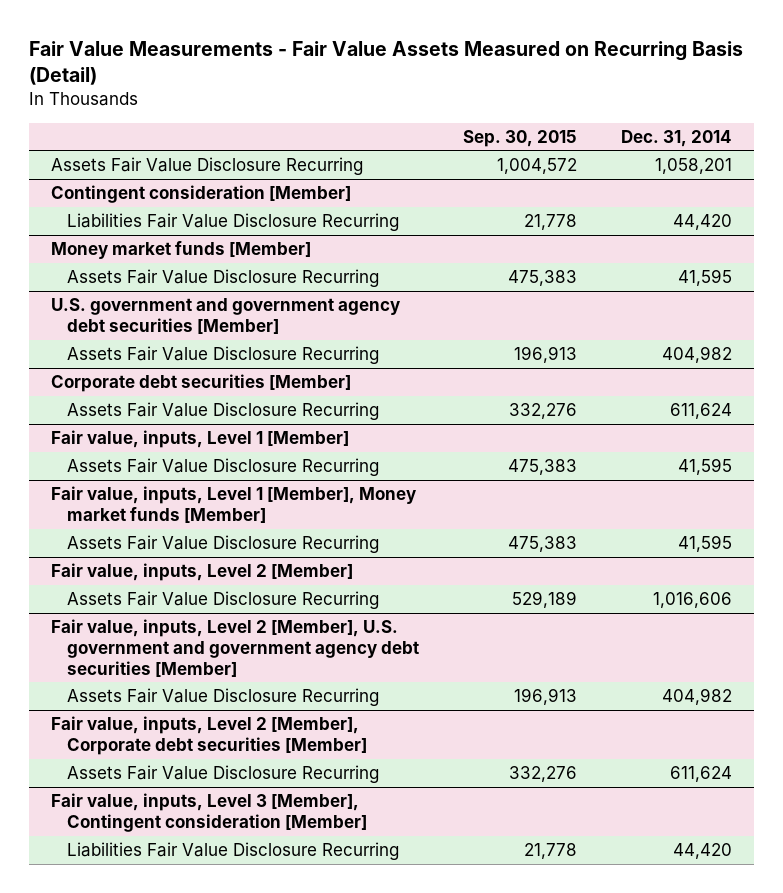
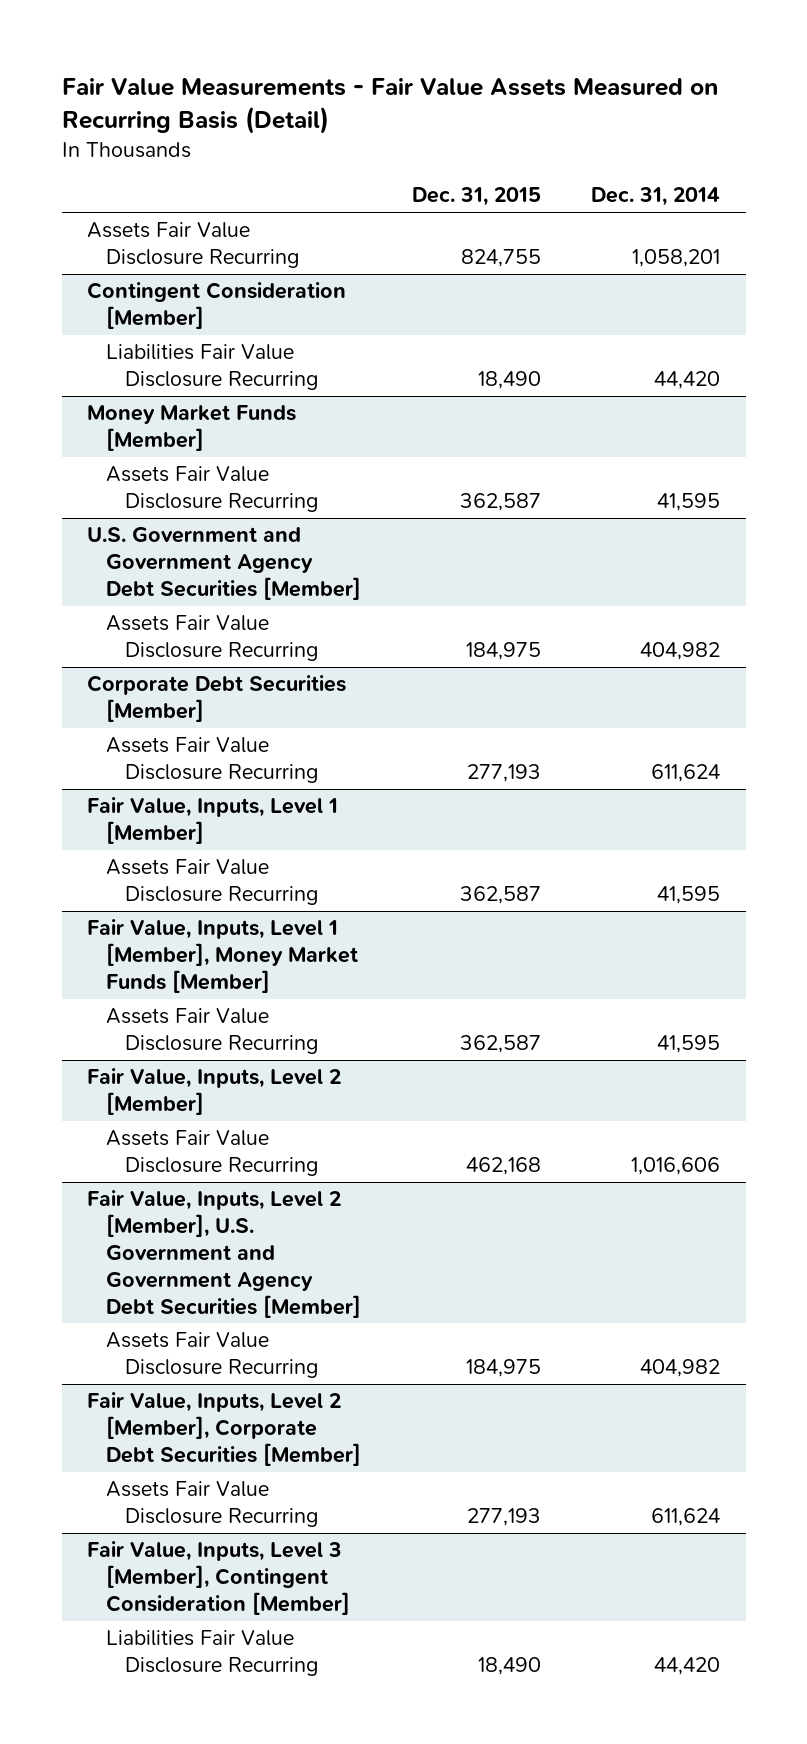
[462,129,577,147] Sep. 30, 2015 -> none
none -> [411,187,541,207] Dec. 31, 2015
[51,185,352,204] Contingent consideration [Member] -> [87,282,347,330] Contingent Consideration [Member]
[51,241,312,260] Money market funds [Member] -> [87,405,297,452] Money Market Funds [Member]
[51,298,401,334] U.S. government and government agency debt securities [Member] -> [87,527,362,600] U.S. Government and Government Agency Debt Securities [Member]
[51,374,352,393] Corporate debt securities [Member] -> [87,675,347,723] Corporate Debt Securities [Member]
[51,430,350,449] Fair value, inputs, Level 1 [Member] -> [87,797,339,845] Fair Value, Inputs, Level 1 [Member]
[51,486,417,523] Fair value, inputs, Level 1 [Member], Money market funds [Member] -> [87,919,359,993] Fair Value, Inputs, Level 1 [Member], Money Market Funds [Member]
[51,563,354,582] Fair value, inputs, Level 2 [Member] -> [87,1068,342,1116] Fair Value, Inputs, Level 2 [Member]
[51,619,419,677] Fair value, inputs, Level 2 [Member], U.S. government and government agency debt securities [Member] -> [87,1190,362,1318] Fair Value, Inputs, Level 2 [Member], U.S. Government and Government Agency Debt Securities [Member]
[51,716,367,755] Fair value, inputs, Level 2 [Member], Corporate debt securities [Member] -> [87,1392,362,1466] Fair Value, Inputs, Level 2 [Member], Corporate Debt Securities [Member]
[51,793,367,832] Fair value, inputs, Level 3 [Member], Contingent consideration [Member] -> [87,1541,351,1615] Fair Value, Inputs, Level 3 [Member], Contingent Consideration [Member]

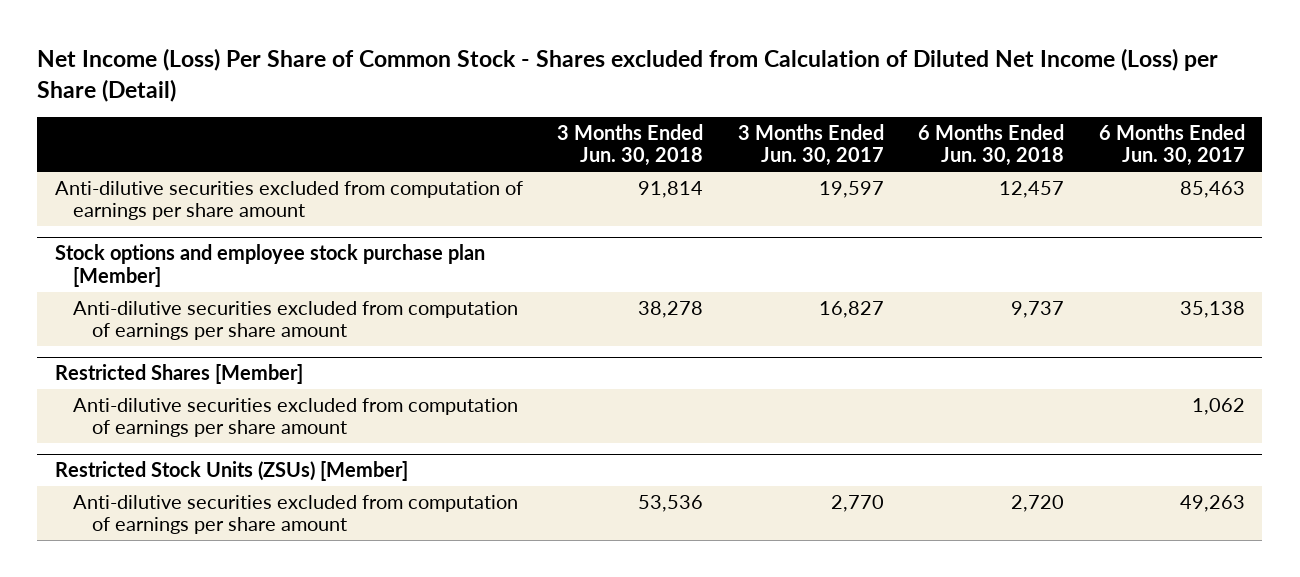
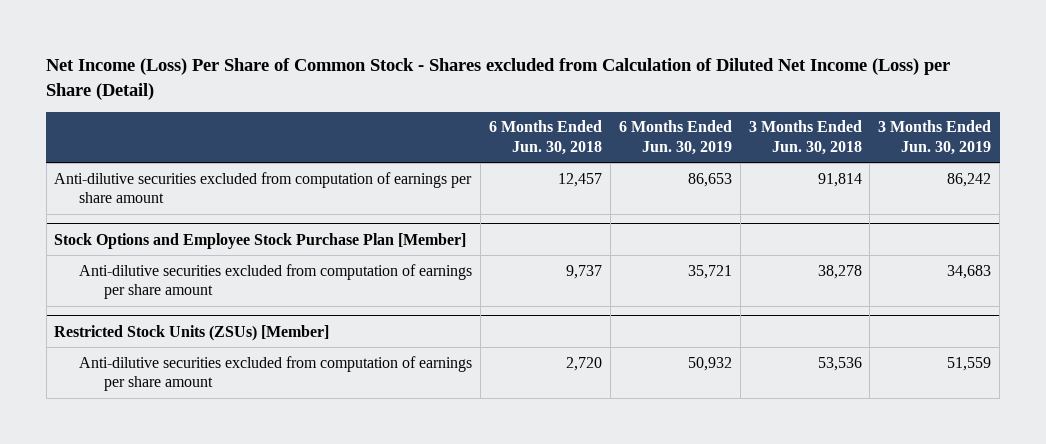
[737,123,884,167] 3 Months Ended Jun. 30, 2017 -> none
[1099,123,1246,167] 6 Months Ended Jun. 30, 2017 -> none
none -> [618,120,732,156] 6 Months Ended Jun. 30, 2019
none -> [878,120,992,156] 3 Months Ended Jun. 30, 2019
[54,244,485,287] Stock options and employee stock purchase plan [Member] -> [54,232,467,249] Stock Options and Employee Stock Purchase Plan [Member]
[54,364,303,385] Restricted Shares [Member] -> none
[73,397,519,438] Anti-dilutive securities excluded from computation of earnings per share amount -> none

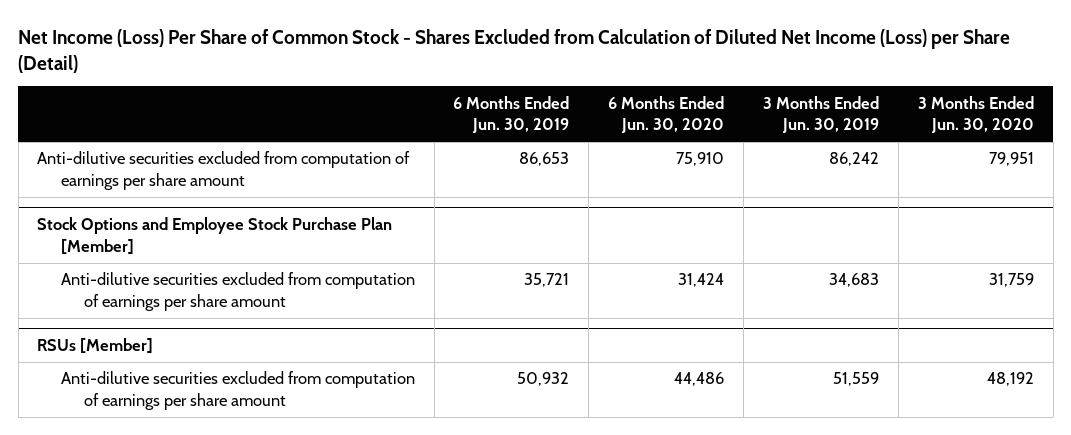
[46,57,951,100] Net Income (Loss) Per Share of Common Stock - Shares excluded from Calculation of Diluted Net Income (Loss) per Share (Detail) -> [18,28,1011,73] Net Income (Loss) Per Share of Common Stock - Shares Excluded from Calculation of Diluted Net Income (Loss) per Share (Detail)
[488,120,602,156] 6 Months Ended Jun. 30, 2018 -> none
[748,120,862,156] 3 Months Ended Jun. 30, 2018 -> none
none -> [608,95,725,134] 6 Months Ended Jun. 30, 2020
none -> [917,95,1034,134] 3 Months Ended Jun. 30, 2020
[54,324,330,341] Restricted Stock Units (ZSUs) [Member] -> [37,338,154,355] RSUs [Member]

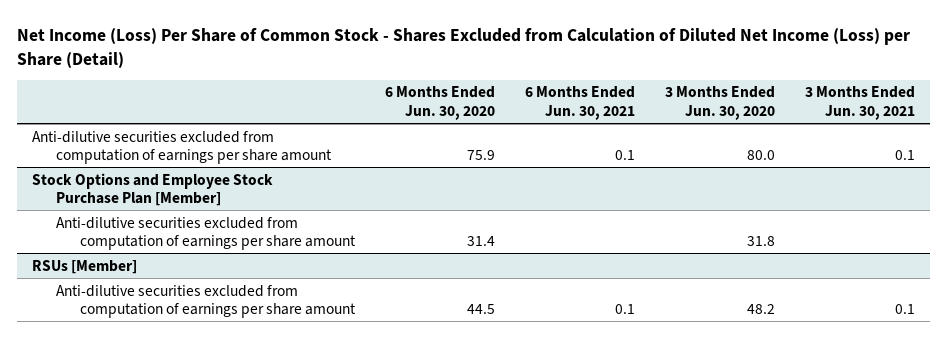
[453,95,570,134] 6 Months Ended Jun. 30, 2019 -> none
[763,95,880,134] 3 Months Ended Jun. 30, 2019 -> none
none -> [524,86,635,120] 6 Months Ended Jun. 30, 2021
none -> [805,86,916,120] 3 Months Ended Jun. 30, 2021
[676,152,725,167] 75,910 -> [466,149,495,160] 75.9
[988,152,1034,167] 79,951 -> [747,149,776,160] 80.0
[678,273,725,288] 31,424 -> [466,235,495,246] 31.4
[988,273,1034,288] 31,759 -> [747,235,776,246] 31.8
[674,372,725,387] 44,486 -> [466,303,495,314] 44.5
[986,372,1034,387] 48,192 -> [747,303,776,314] 48.2

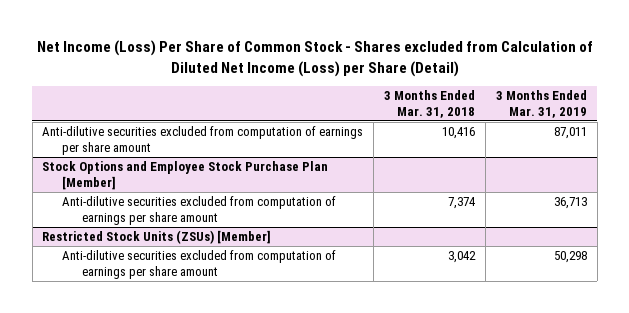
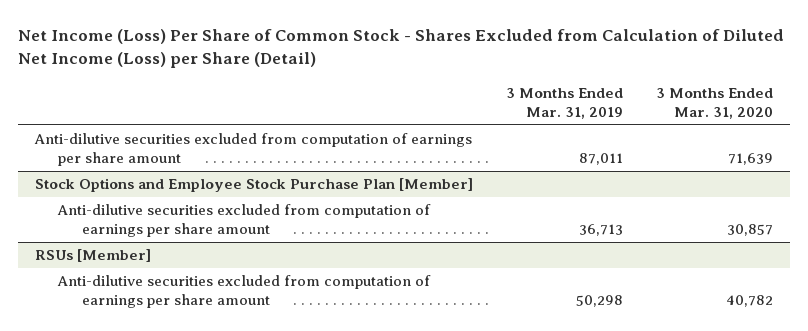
[36,40,593,77] Net Income (Loss) Per Share of Common Stock - Shares excluded from Calculation of Diluted Net Income (Loss) per Share (Detail) -> [17,29,784,69] Net Income (Loss) Per Share of Common Stock - Shares Excluded from Calculation of Diluted Net Income (Loss) per Share (Detail)
[384,90,476,118] 3 Months Ended Mar. 31, 2018 -> none
none -> [656,87,774,119] 3 Months Ended Mar. 31, 2020
[42,230,272,245] Restricted Stock Units (ZSUs) [Member] -> [34,249,151,263] RSUs [Member]

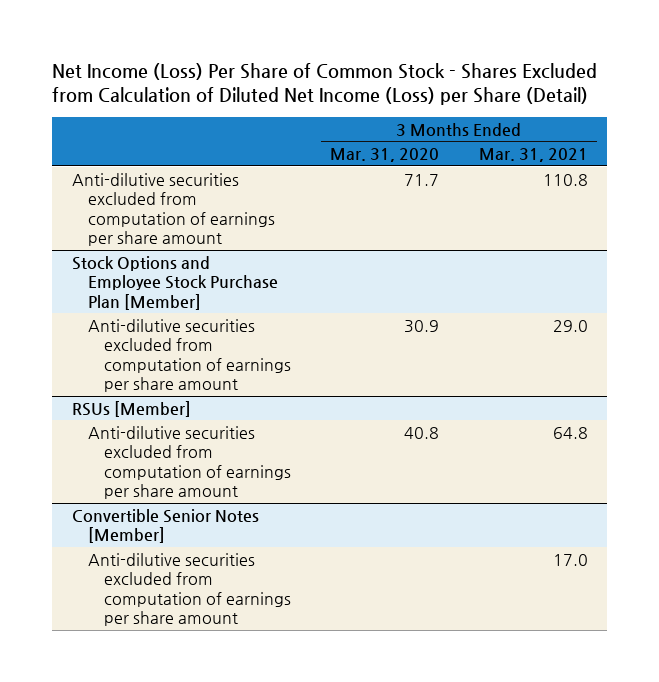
[505,87,623,119] 3 Months Ended Mar. 31, 2019 -> none
none -> [478,148,588,163] Mar. 31, 2021
[728,153,774,166] 71,639 -> [404,173,440,186] 71.7
[727,224,774,237] 30,857 -> [404,319,440,333] 30.9
[726,295,774,308] 40,782 -> [404,426,440,439] 40.8
none -> [71,508,259,544] Convertible Senior Notes [Member]
none -> [87,552,292,627] Anti-dilutive securities excluded from computation of earnings per share amount

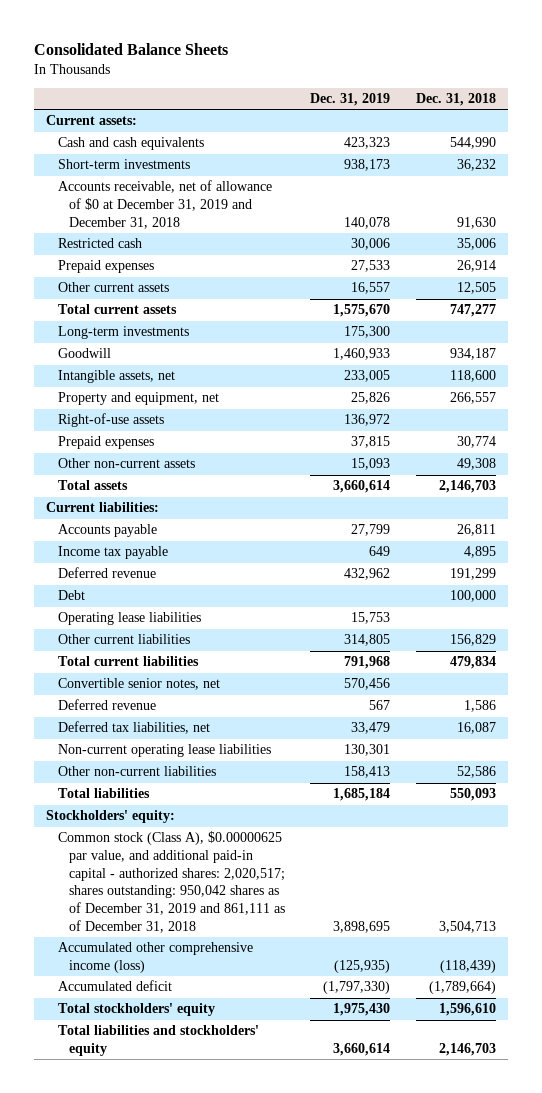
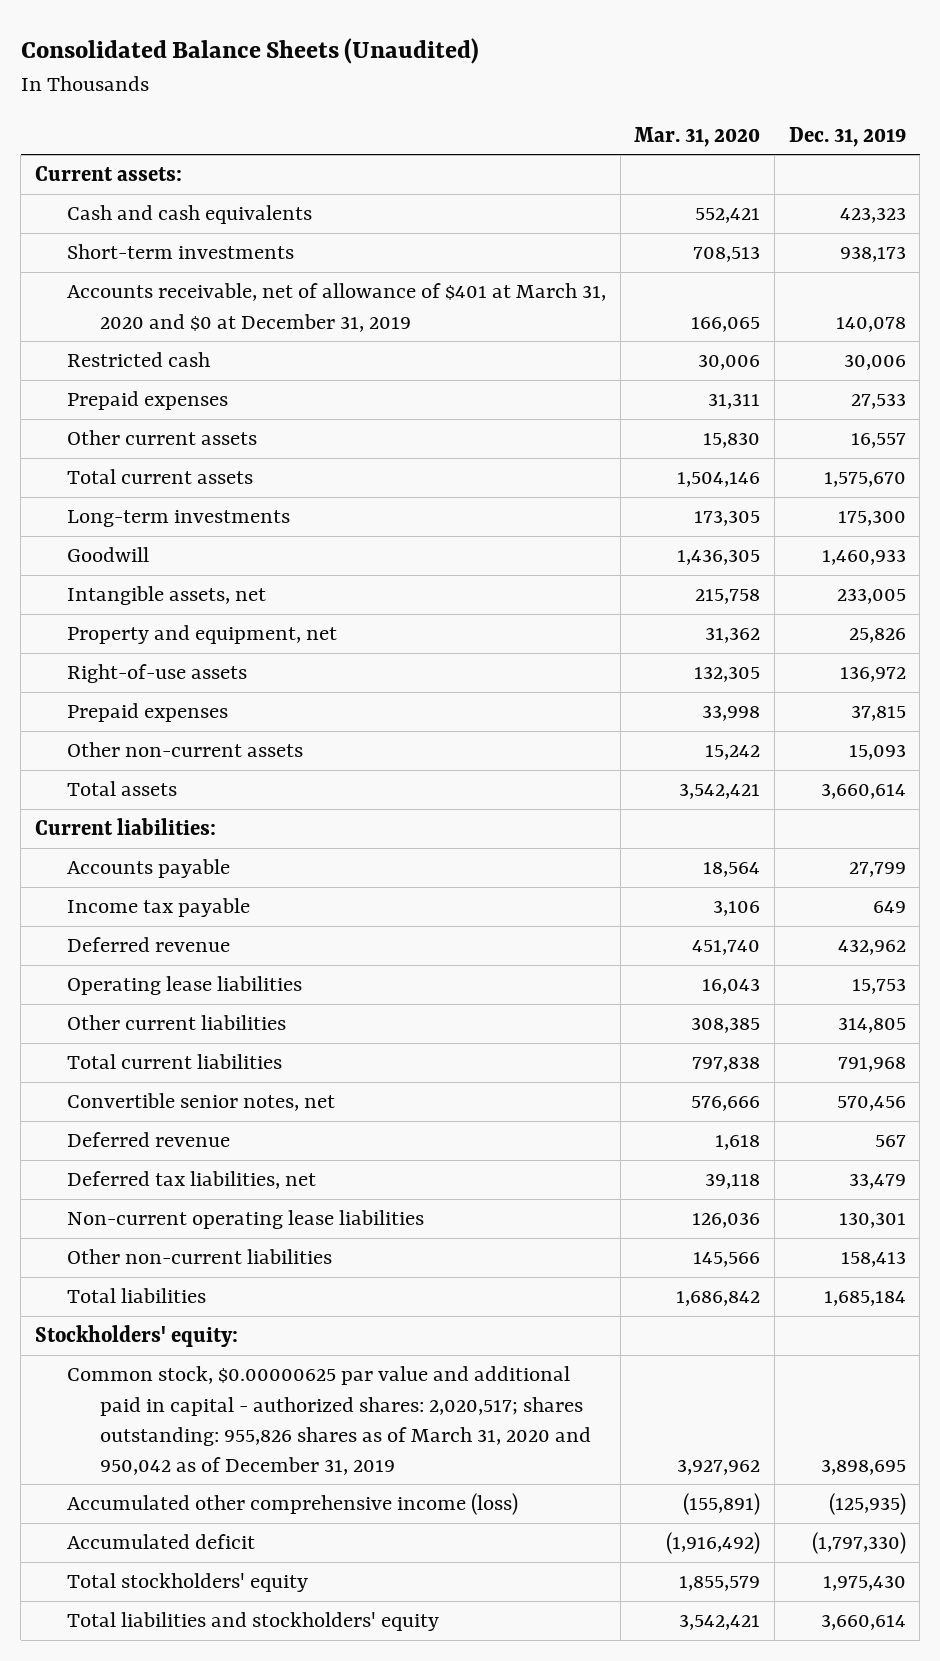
[33,43,228,56] Consolidated Balance Sheets -> [20,38,479,65] Consolidated Balance Sheets (Unaudited)
[415,92,496,106] Dec. 31, 2018 -> none
none -> [634,126,761,147] Mar. 31, 2020
[57,180,272,229] Accounts receivable, net of allowance of $0 at December 31, 2019 and December 31, 2018 -> [67,283,607,332] Accounts receivable, net of allowance of $401 at March 31, 2020 and $0 at December 31, 2019
[57,590,85,601] Debt -> none
[57,831,286,933] Common stock (Class A), $0.00000625 par value, and additional paid-in capital - authorized shares: 2,020,517; shares outstanding: 950,042 shares as of December 31, 2019 and 861,111 as of December 31, 2018 -> [67,1366,591,1475] Common stock, $0.00000625 par value and additional paid in capital - authorized shares: 2,020,517; shares outstanding: 955,826 shares as of March 31, 2020 and 950,042 as of December 31, 2019

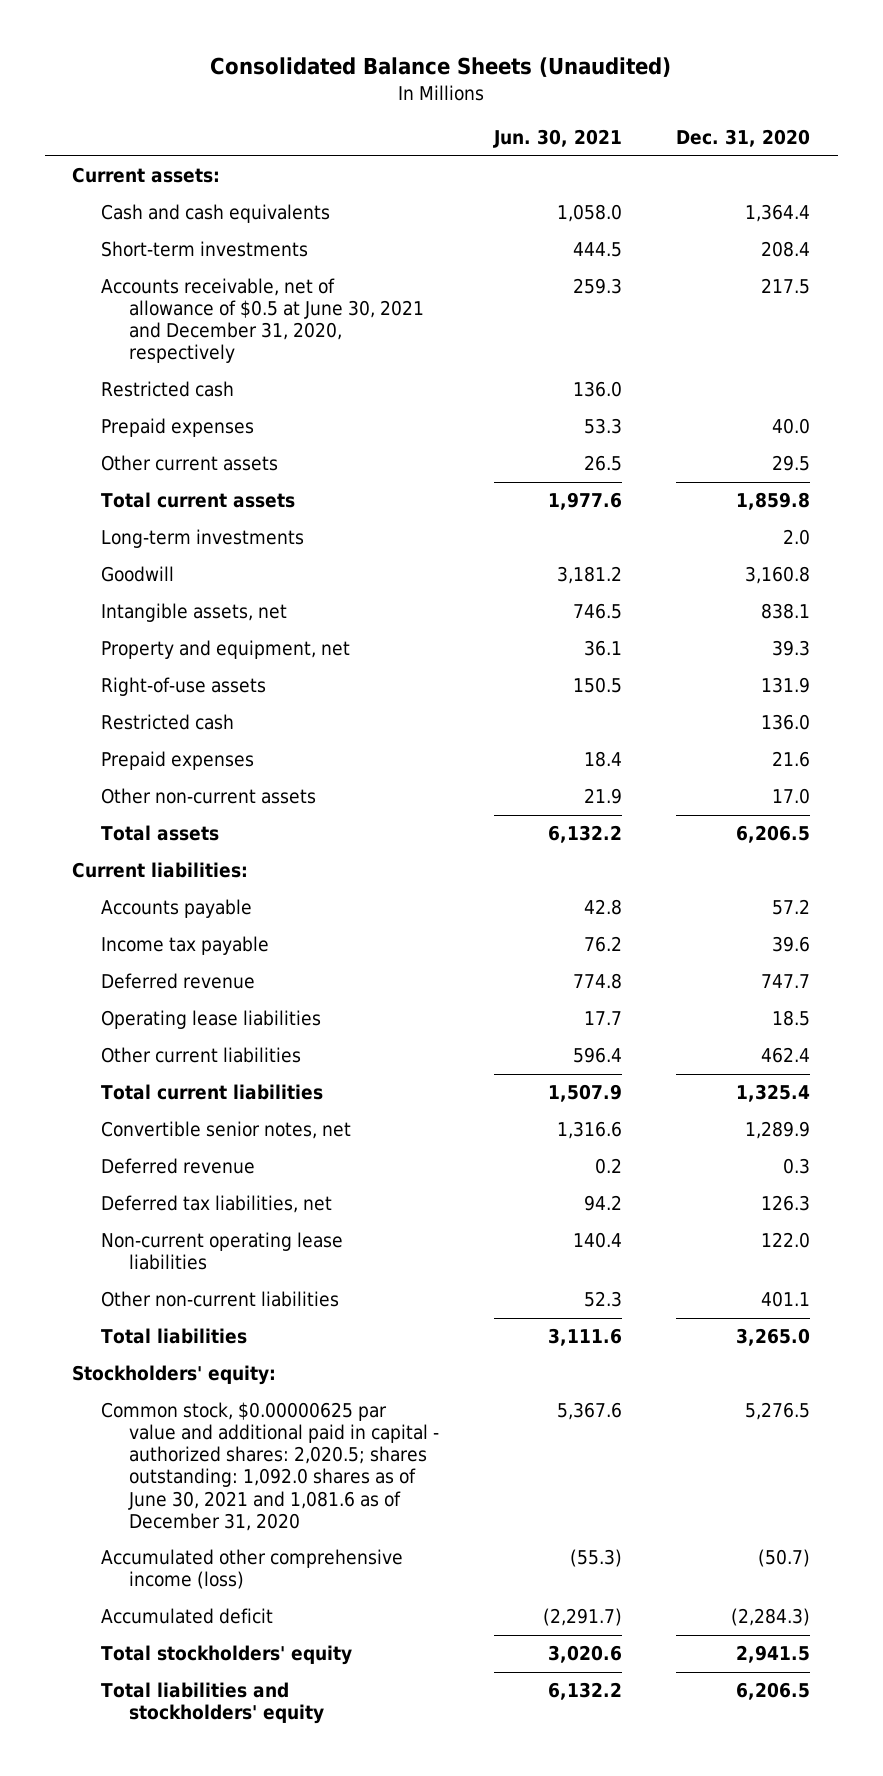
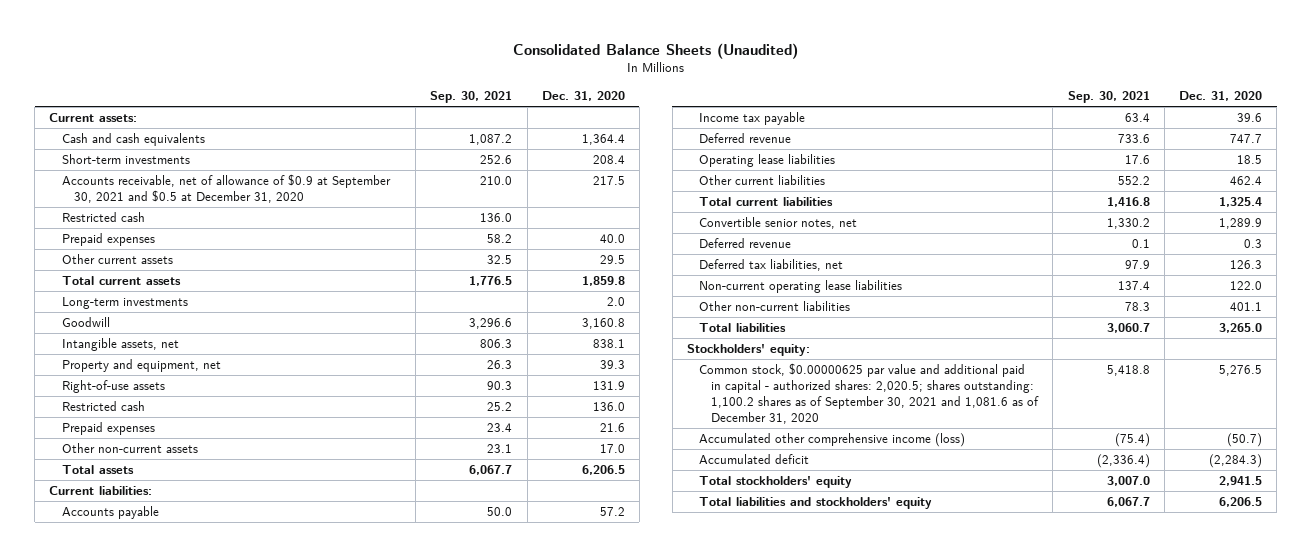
[492,129,622,149] Jun. 30, 2021 -> none
none -> [430,91,513,104] Sep. 30, 2021
[100,278,424,364] Accounts receivable, net of allowance of $0.5 at June 30, 2021 and December 31, 2020, respectively -> [61,173,391,203] Accounts receivable, net of allowance of $0.9 at September 30, 2021 and $0.5 at December 31, 2020
[100,1402,439,1531] Common stock, $0.00000625 par value and additional paid in capital - authorized shares: 2,020.5; shares outstanding: 1,092.0 shares as of June 30, 2021 and 1,081.6 as of December 31, 2020 -> [699,362,1040,424] Common stock, $0.00000625 par value and additional paid in capital - authorized shares: 2,020.5; shares outstanding: 1,100.2 shares as of September 30, 2021 and 1,081.6 as of December 31, 2020

